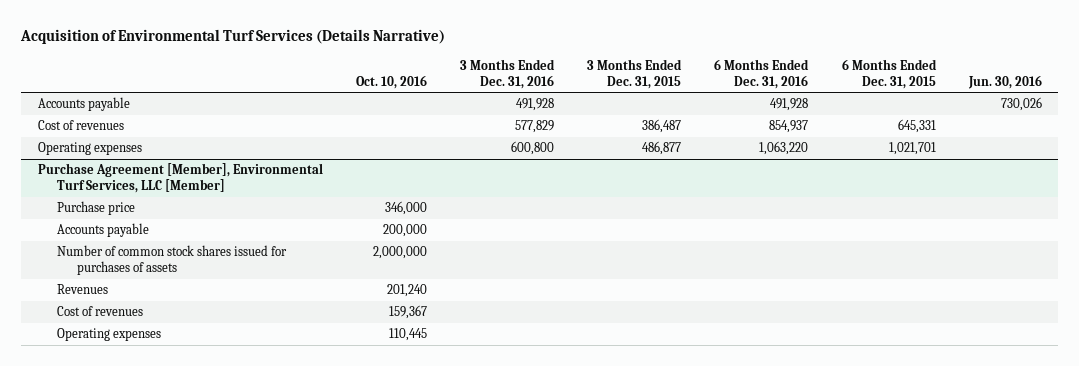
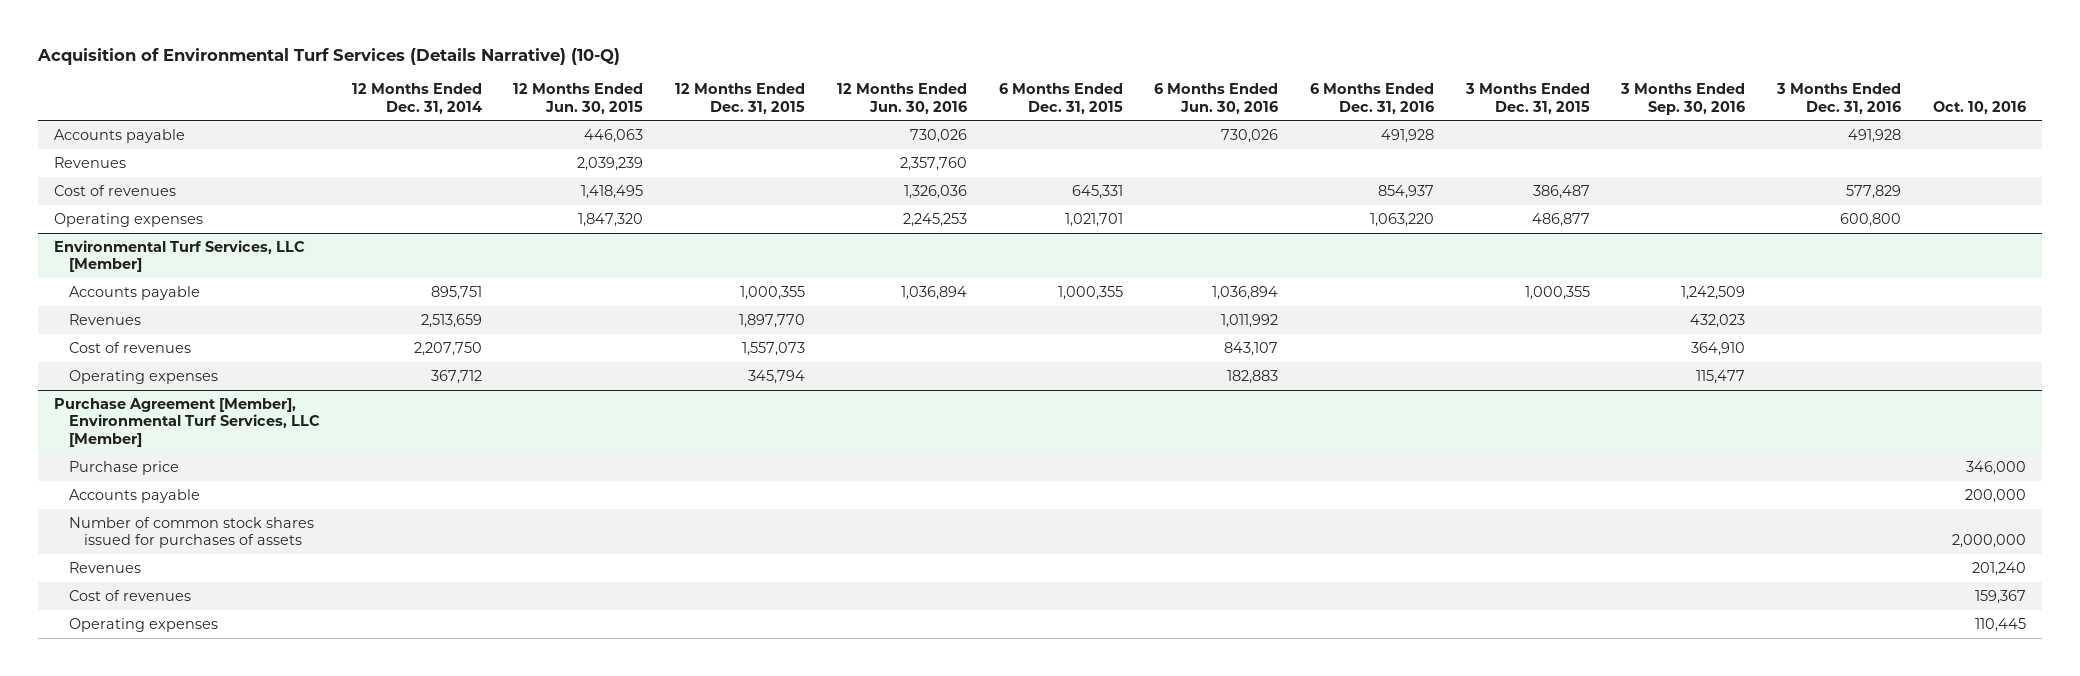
[20,29,446,45] Acquisition of Environmental Turf Services (Details Narrative) -> [37,47,621,65] Acquisition of Environmental Turf Services (Details Narrative) (10-Q)
[967,74,1042,89] Jun. 30, 2016 -> none
none -> [351,83,482,114] 12 Months Ended Dec. 31, 2014
none -> [513,83,644,114] 12 Months Ended Jun. 30, 2015
none -> [675,83,806,114] 12 Months Ended Dec. 31, 2015
none -> [836,83,967,114] 12 Months Ended Jun. 30, 2016
none -> [1154,83,1279,114] 6 Months Ended Jun. 30, 2016
none -> [1620,83,1746,115] 3 Months Ended Sep. 30, 2016
none -> [53,157,126,169] Revenues
none -> [53,240,305,273] Environmental Turf Services, LLC [Member]
none -> [69,286,201,301] Accounts payable
none -> [69,314,142,326] Revenues
none -> [69,342,192,354] Cost of revenues
none -> [69,370,219,385] Operating expenses

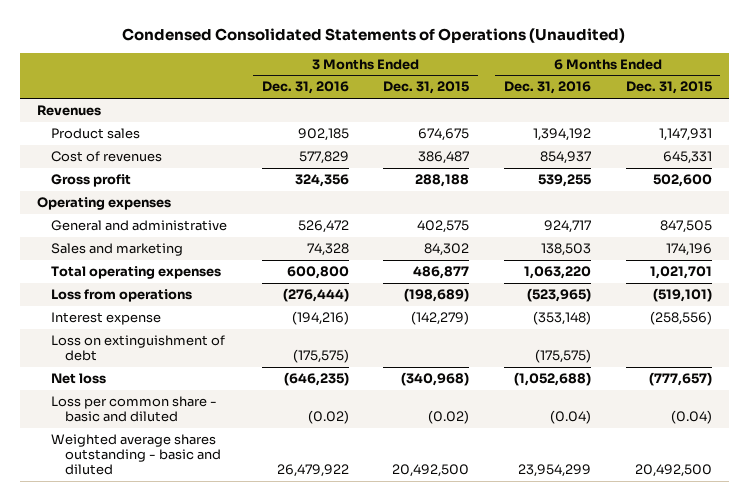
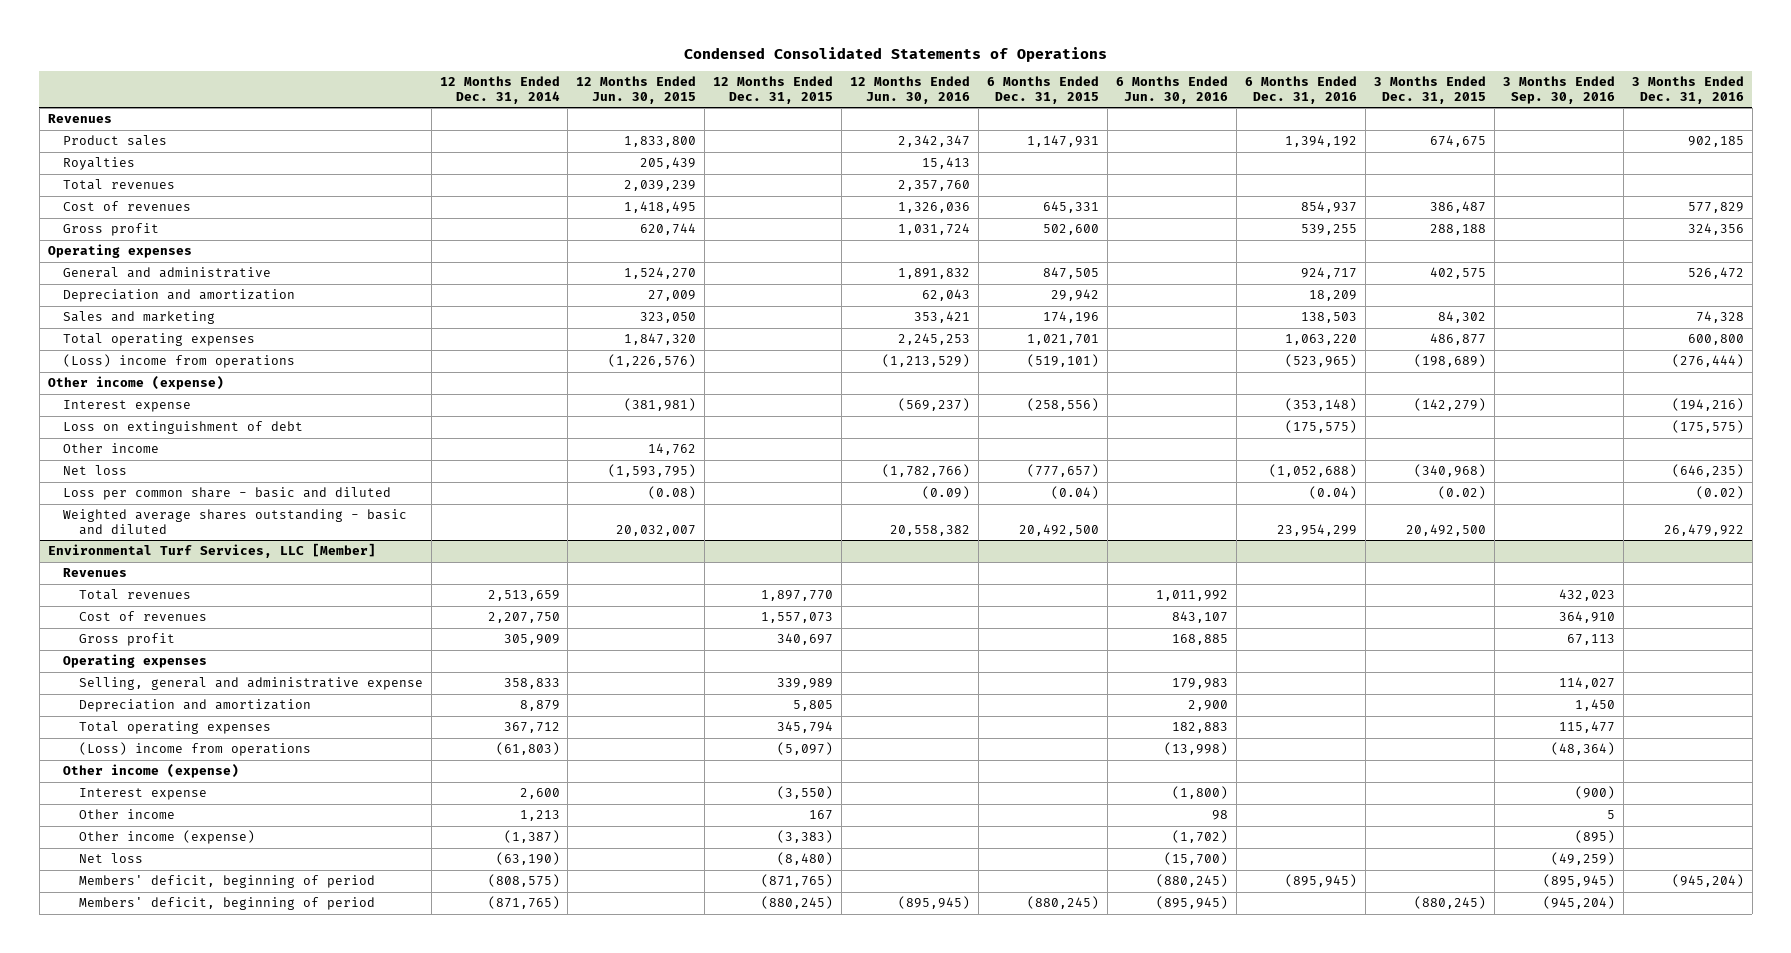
[122,27,626,43] Condensed Consolidated Statements of Operations (Unaudited) -> [683,46,1107,62] Condensed Consolidated Statements of Operations
none -> [439,76,560,104] 12 Months Ended Dec. 31, 2014
none -> [576,76,697,104] 12 Months Ended Jun. 30, 2015
none -> [713,76,834,104] 12 Months Ended Dec. 31, 2015
none -> [850,76,971,104] 12 Months Ended Jun. 30, 2016
none -> [1116,76,1229,104] 6 Months Ended Jun. 30, 2016
none -> [1502,76,1615,104] 3 Months Ended Sep. 30, 2016
none -> [63,157,136,171] Royalties
none -> [63,179,176,191] Total revenues
none -> [63,289,296,303] Depreciation and amortization
[51,289,193,303] Loss from operations -> [63,354,296,369] (Loss) income from operations
none -> [47,376,224,391] Other income (expense)
none -> [63,443,160,454] Other income
none -> [47,543,376,559] Environmental Turf Services, LLC [Member]
none -> [63,568,128,578] Revenues
none -> [78,589,191,601] Total revenues
none -> [78,611,207,622] Cost of revenues
none -> [78,633,175,647] Gross profit
none -> [63,654,208,669] Operating expenses
none -> [78,677,423,691] Selling, general and administrative expense
none -> [78,699,311,713] Depreciation and amortization
none -> [78,721,271,735] Total operating expenses
none -> [78,742,311,757] (Loss) income from operations
none -> [63,764,240,779] Other income (expense)
none -> [78,788,207,801] Interest expense
none -> [78,809,175,820] Other income
none -> [78,830,255,845] Other income (expense)
none -> [78,853,143,864] Net loss
none -> [78,875,375,889] Members' deficit, beginning of period
none -> [78,897,375,911] Members' deficit, beginning of period

